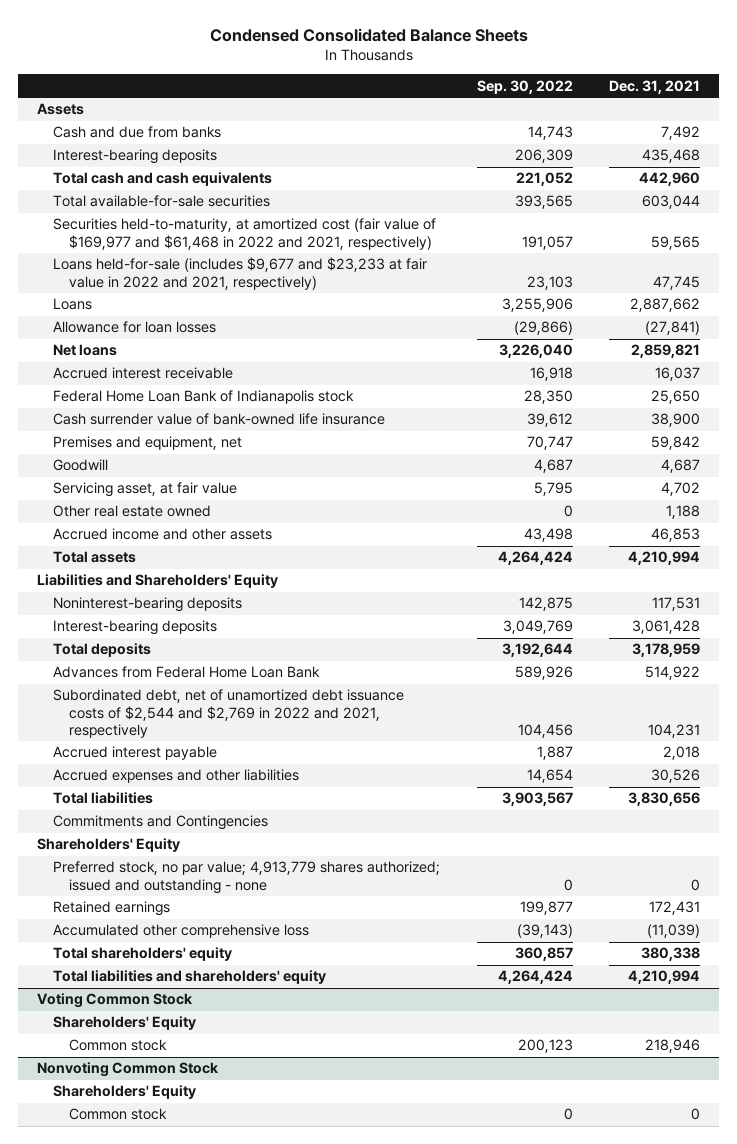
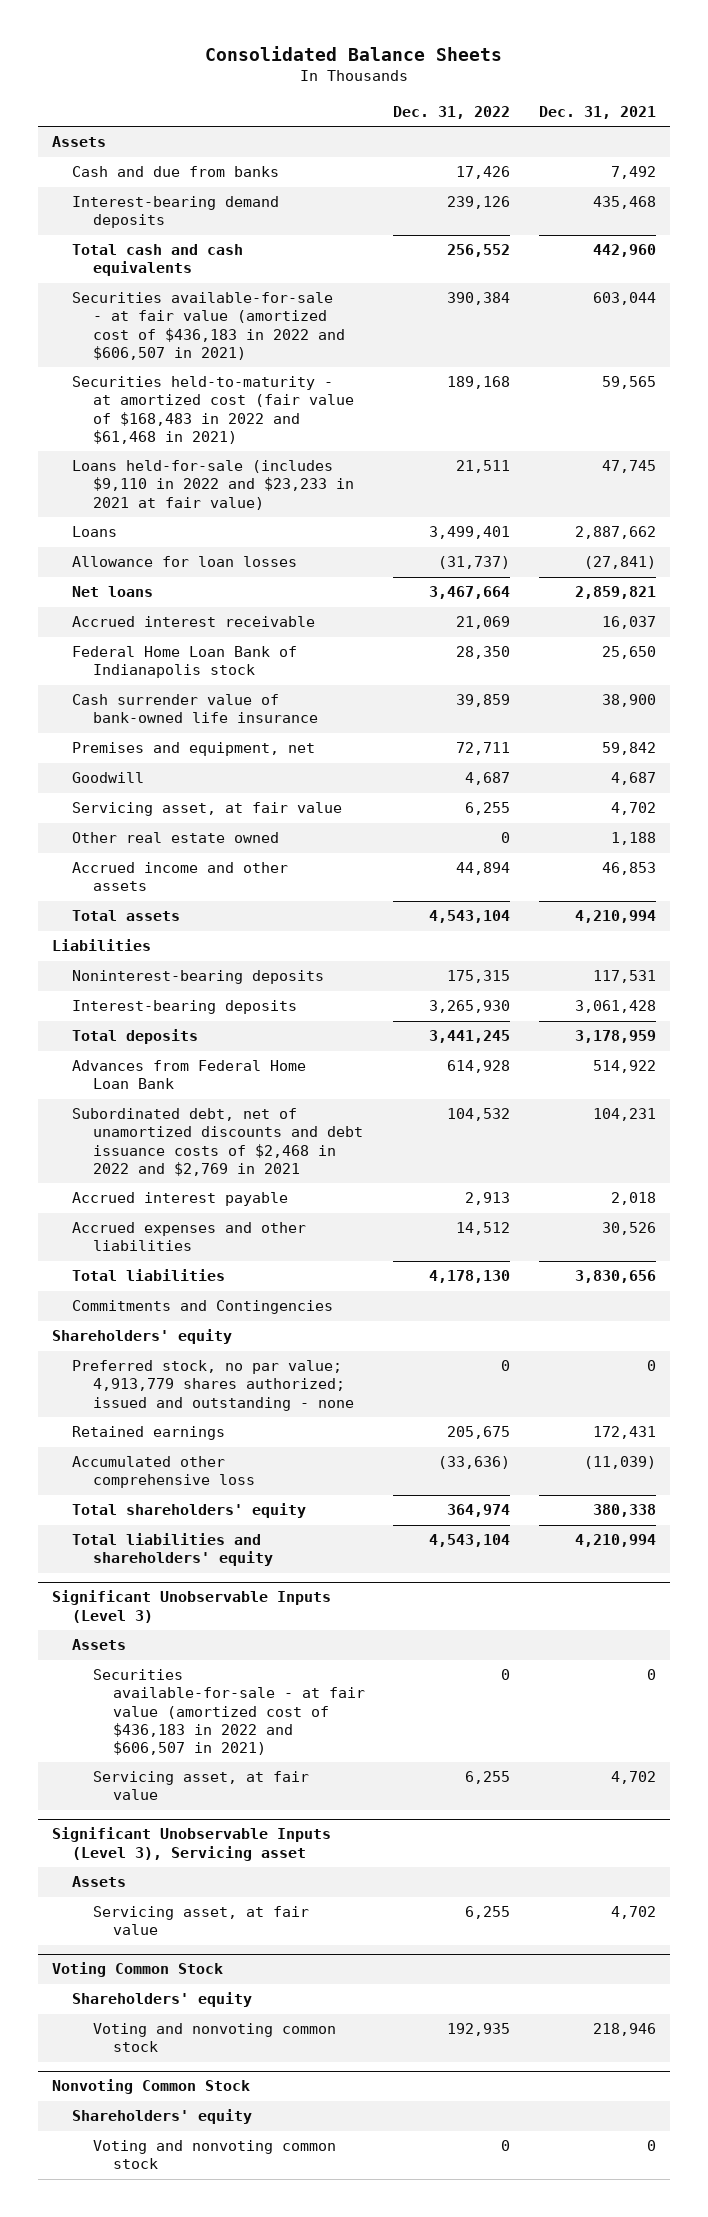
[209,27,528,42] Condensed Consolidated Balance Sheets -> [204,46,502,62] Consolidated Balance Sheets
[476,79,573,94] Sep. 30, 2022 -> none
none -> [393,105,511,119] Dec. 31, 2022
[52,149,217,165] Interest-bearing deposits -> [72,196,280,229] Interest-bearing demand deposits
[52,195,270,208] Total available-for-sale securities -> [72,292,345,360] Securities available-for-sale - at fair value (amortized cost of $436,183 in 2022 and $606,507 in 2021)
[52,218,436,250] Securities held-to-maturity, at amortized cost (fair value of $169,977 and $61,468 in 2022 and 2021, respectively) -> [72,376,354,444] Securities held-to-maturity - at amortized cost (fair value of $168,483 in 2022 and $61,468 in 2021)
[52,257,427,290] Loans held-for-sale (includes $9,677 and $23,233 at fair value in 2022 and 2021, respectively) -> [72,460,354,510] Loans held-for-sale (includes $9,110 in 2022 and $23,233 in 2021 at fair value)
[36,574,278,589] Liabilities and Shareholders' Equity -> none
none -> [51,939,151,952] Liabilities
[52,689,404,739] Subordinated debt, net of unamortized debt issuance costs of $2,544 and $2,769 in 2022 and 2021, respectively -> [72,1108,363,1176] Subordinated debt, net of unamortized discounts and debt issuance costs of $2,468 in 2022 and $2,769 in 2021
[36,838,180,853] Shareholders' Equity -> [51,1329,232,1345] Shareholders' equity
none -> [51,1590,331,1623] Significant Unobservable Inputs (Level 3)
none -> [72,1639,127,1651] Assets
none -> [92,1669,365,1755] Securities available-for-sale - at fair value (amortized cost of $436,183 in 2022 and $606,507 in 2021)
none -> [92,1771,309,1801] Servicing asset, at fair value
none -> [51,1827,331,1861] Significant Unobservable Inputs (Level 3), Servicing asset
none -> [72,1876,127,1888] Assets
none -> [92,1906,309,1936] Servicing asset, at fair value
[52,1016,196,1031] Shareholders' Equity -> [72,1992,253,2008] Shareholders' equity
[68,1039,167,1052] Common stock -> [92,2023,336,2053] Voting and nonvoting common stock
[52,1085,196,1100] Shareholders' Equity -> [72,2109,253,2125] Shareholders' equity
[68,1108,167,1121] Common stock -> [92,2140,336,2170] Voting and nonvoting common stock

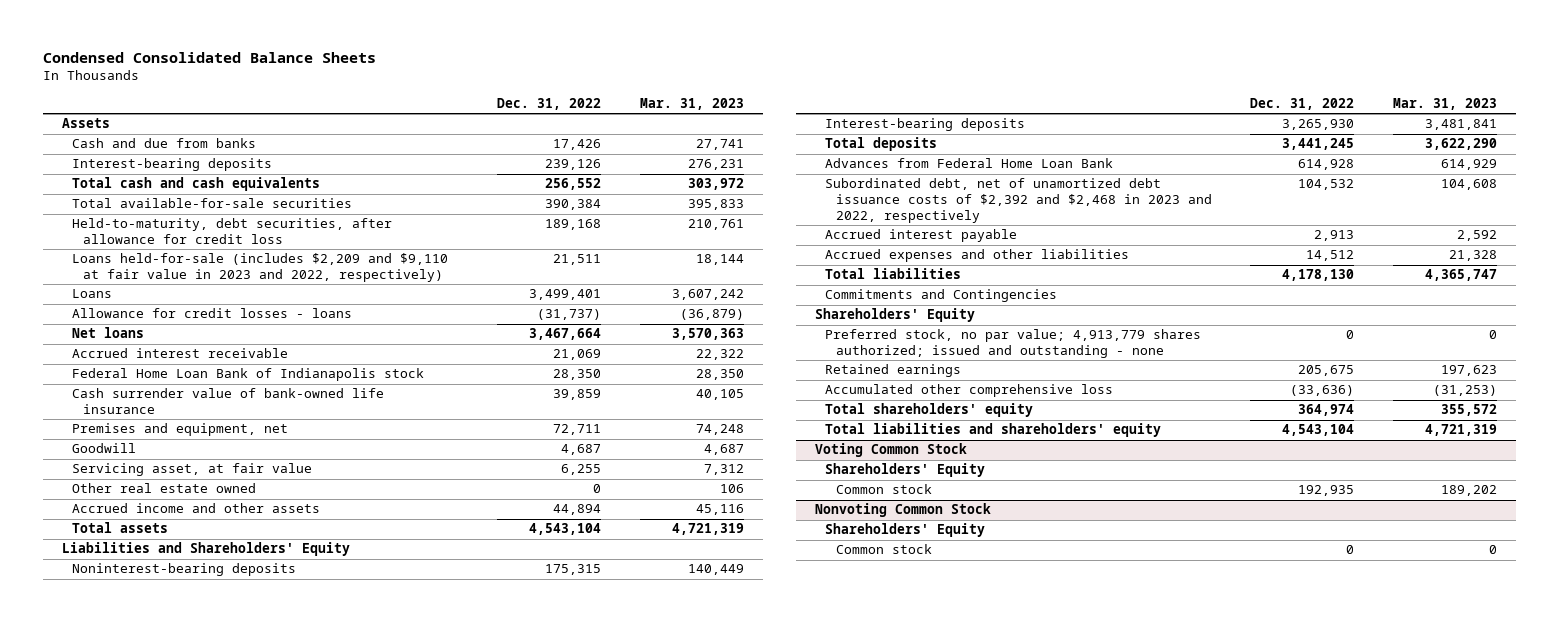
[204,46,502,62] Consolidated Balance Sheets -> [42,51,376,63] Condensed Consolidated Balance Sheets
[538,105,656,119] Dec. 31, 2021 -> none
none -> [639,98,744,111] Mar. 31, 2023
[72,196,280,229] Interest-bearing demand deposits -> [72,158,273,172] Interest-bearing deposits
[72,292,345,360] Securities available-for-sale - at fair value (amortized cost of $436,183 in 2022 and $606,507 in 2021) -> [72,198,353,209] Total available-for-sale securities
[72,376,354,444] Securities held-to-maturity - at amortized cost (fair value of $168,483 in 2022 and $61,468 in 2021) -> [72,218,393,245] Held-to-maturity, debt securities, after allowance for credit loss
[72,460,354,510] Loans held-for-sale (includes $9,110 in 2022 and $23,233 in 2021 at fair value) -> [72,253,449,283] Loans held-for-sale (includes $2,209 and $9,110 at fair value in 2023 and 2022, respectively)
[72,556,298,568] Allowance for loan losses -> [72,308,353,319] Allowance for credit losses - loans
[51,939,151,952] Liabilities -> none
none -> [61,542,350,557] Liabilities and Shareholders' Equity
[72,1108,363,1176] Subordinated debt, net of unamortized discounts and debt issuance costs of $2,468 in 2022 and $2,769 in 2021 -> [825,178,1212,224] Subordinated debt, net of unamortized debt issuance costs of $2,392 and $2,468 in 2023 and 2022, respectively
[51,1329,232,1345] Shareholders' equity -> [815,308,976,323] Shareholders' Equity
[51,1590,331,1623] Significant Unobservable Inputs (Level 3) -> none
[72,1639,127,1651] Assets -> none
[92,1669,365,1755] Securities available-for-sale - at fair value (amortized cost of $436,183 in 2022 and $606,507 in 2021) -> none
[92,1771,309,1801] Servicing asset, at fair value -> none
[51,1827,331,1861] Significant Unobservable Inputs (Level 3), Servicing asset -> none
[72,1876,127,1888] Assets -> none
[92,1906,309,1936] Servicing asset, at fair value -> none
[72,1992,253,2008] Shareholders' equity -> [825,463,986,478] Shareholders' Equity
[92,2023,336,2053] Voting and nonvoting common stock -> [835,484,932,495] Common stock
[72,2109,253,2125] Shareholders' equity -> [825,523,986,538] Shareholders' Equity
[92,2140,336,2170] Voting and nonvoting common stock -> [835,544,932,555] Common stock

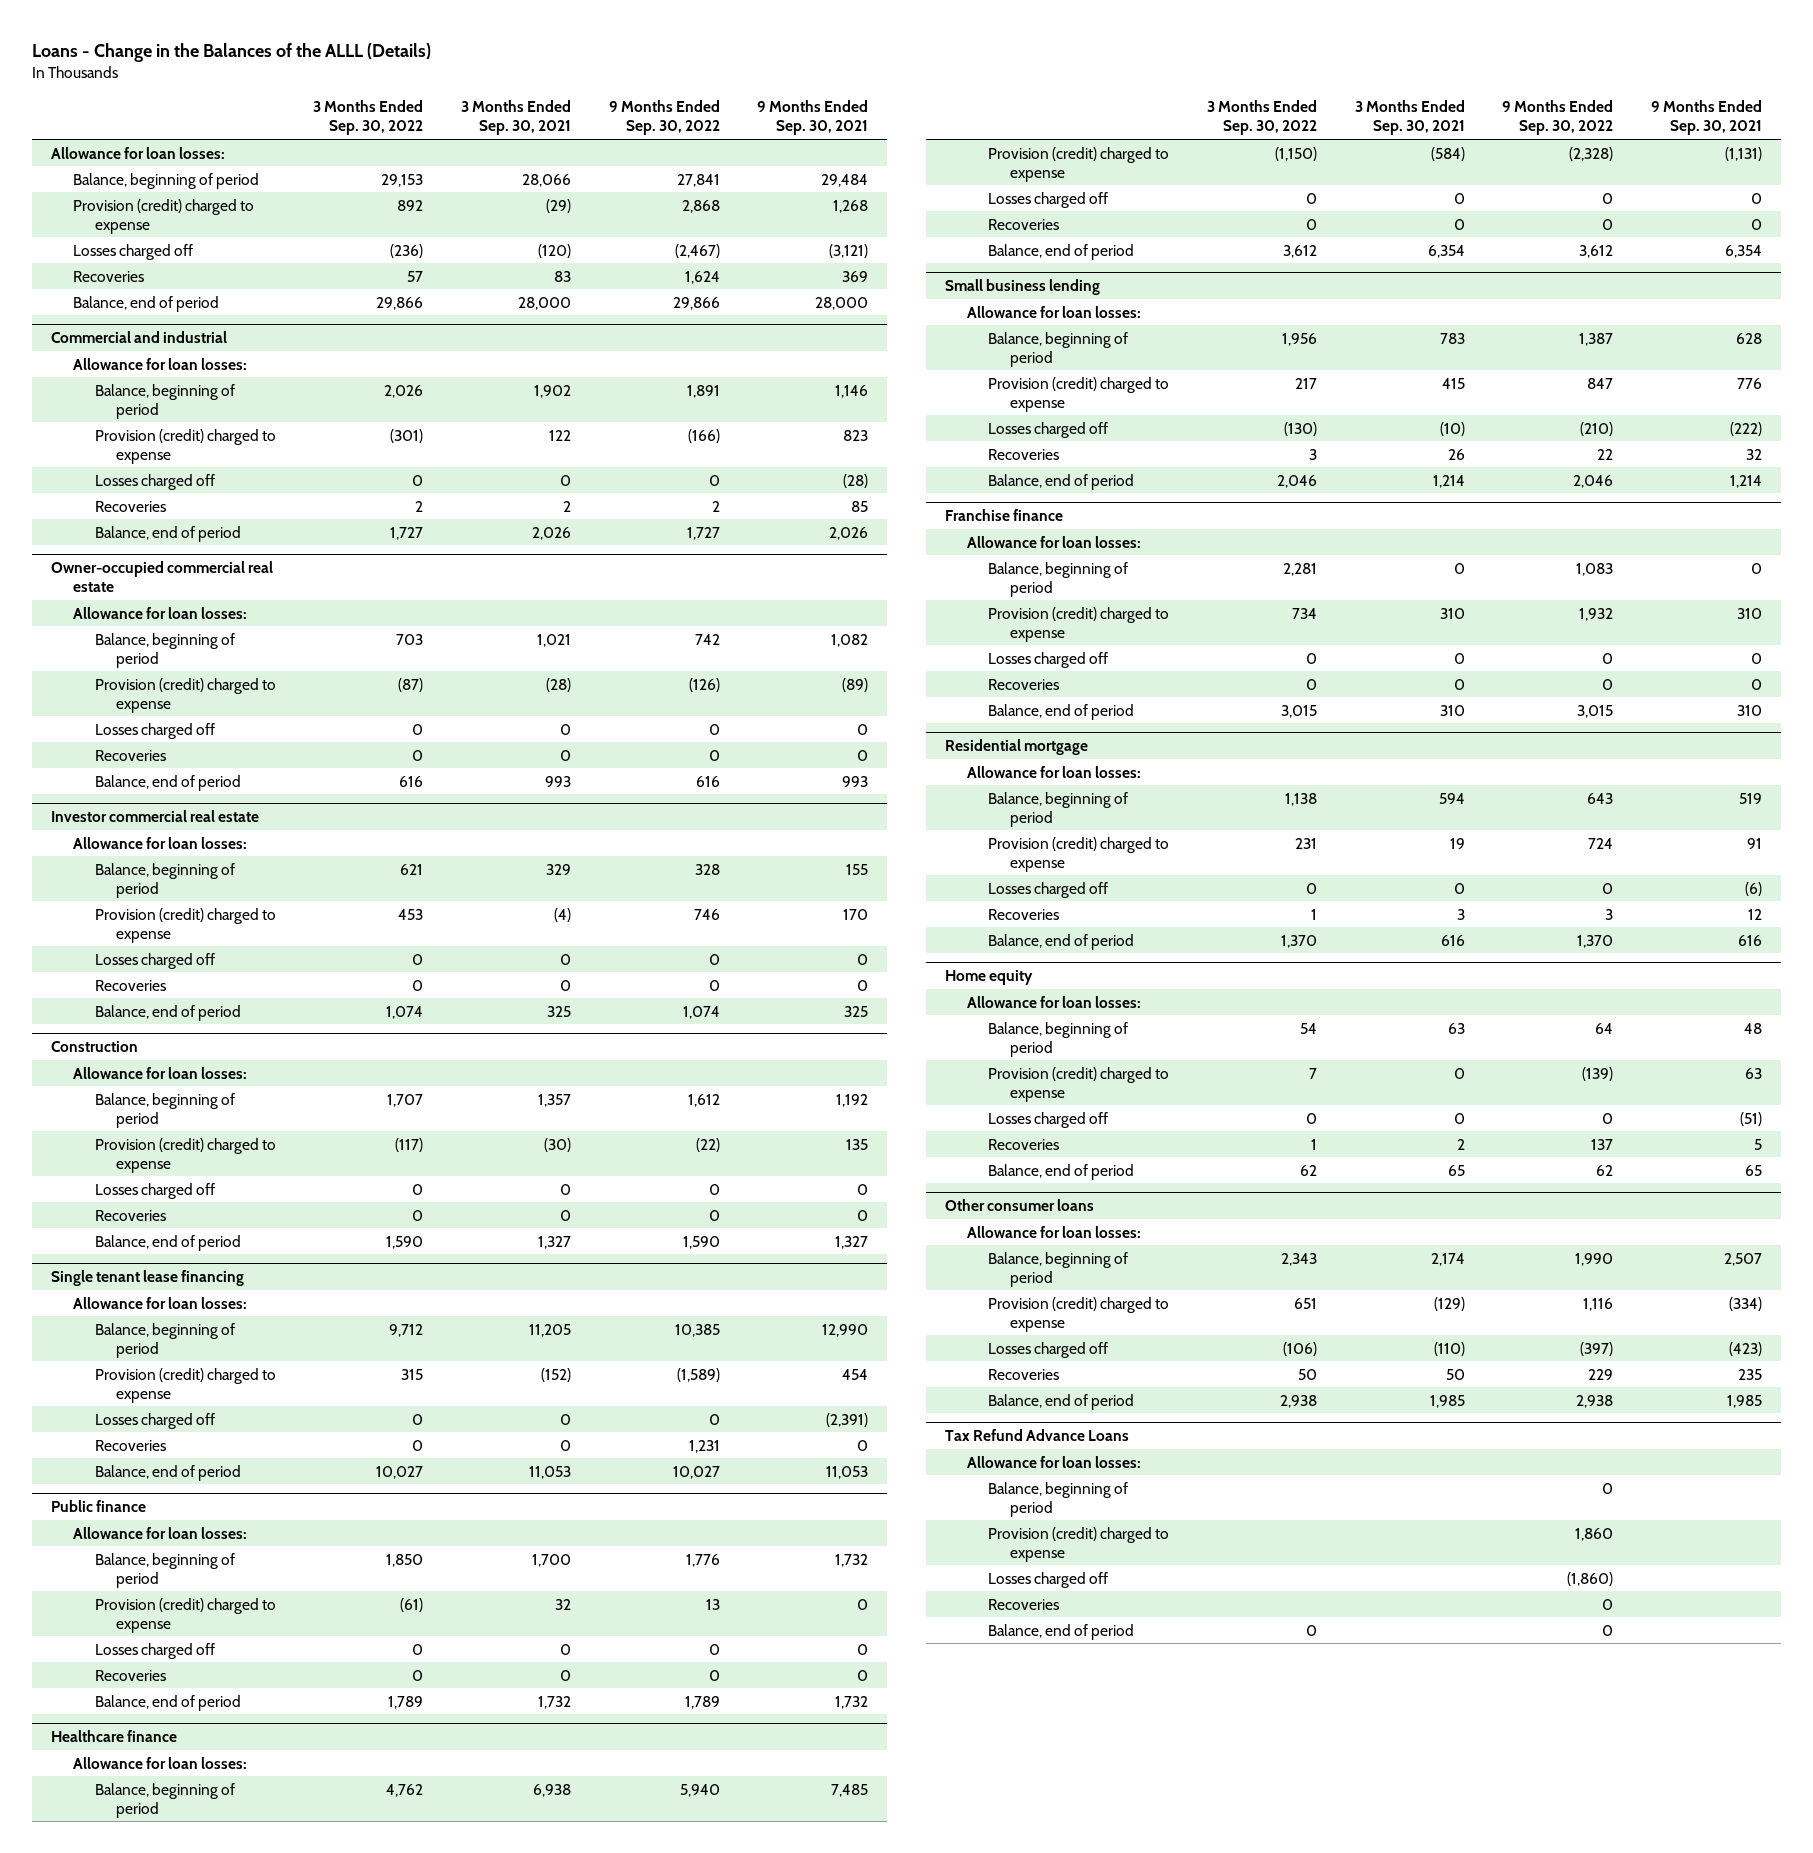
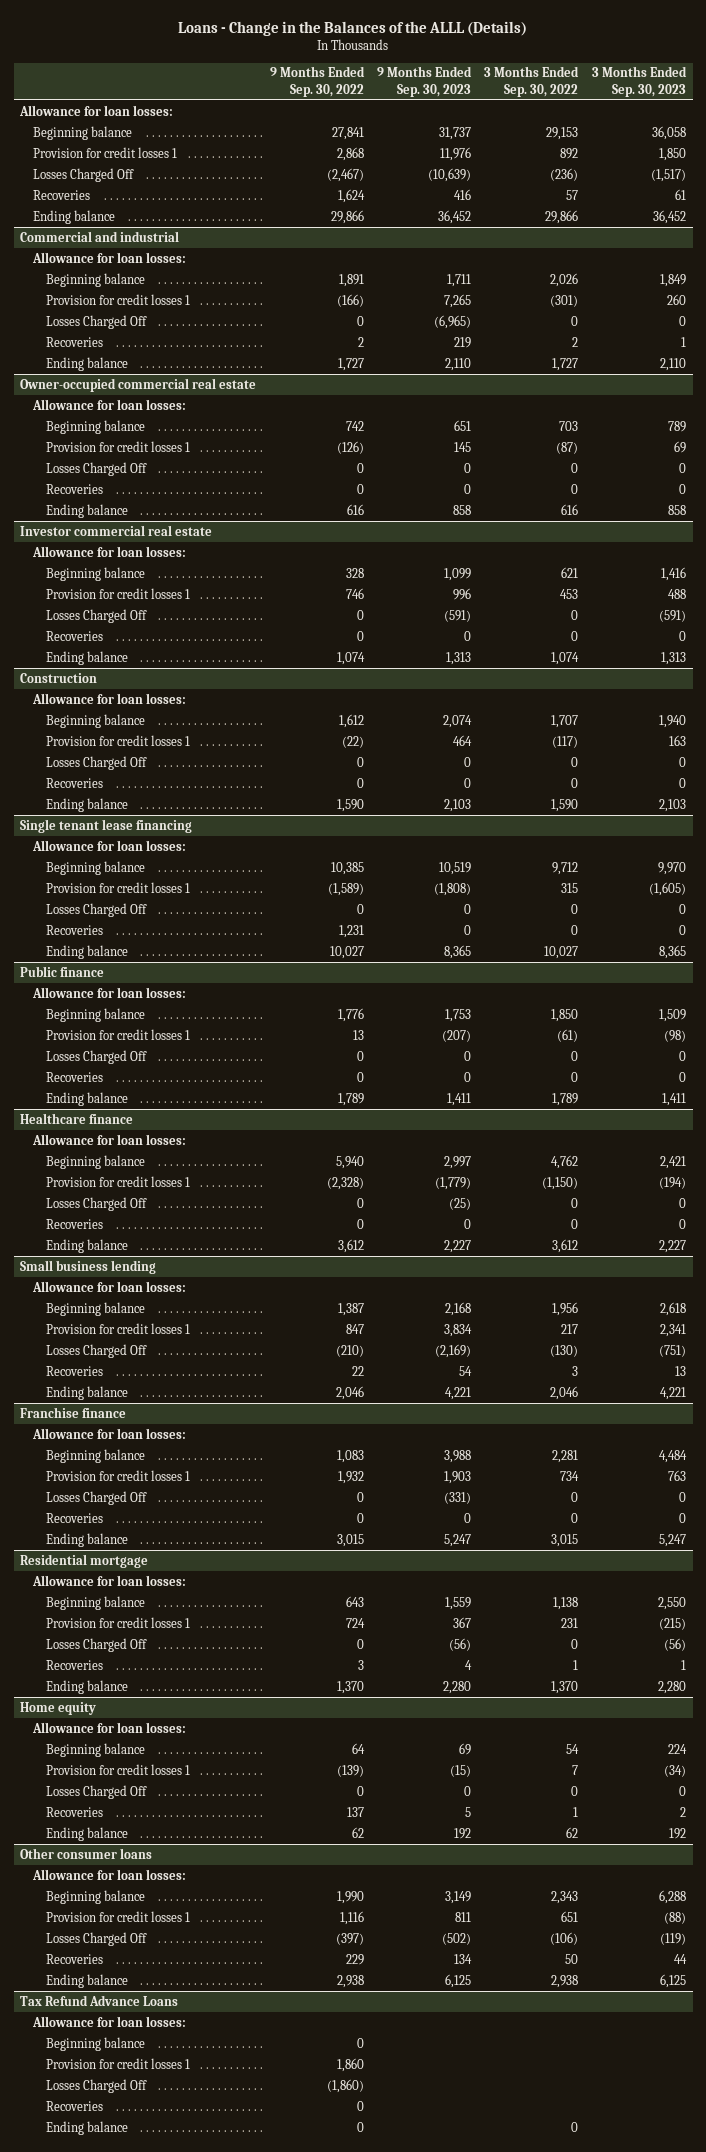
[460,100,571,136] 3 Months Ended Sep. 30, 2021 -> none
[757,100,869,136] 9 Months Ended Sep. 30, 2021 -> none
none -> [377,66,473,97] 9 Months Ended Sep. 30, 2023
none -> [591,66,687,97] 3 Months Ended Sep. 30, 2023
[72,172,259,189] Balance, beginning of period -> [33,125,133,140] Beginning balance
[72,198,254,234] Provision (credit) charged to expense -> [33,146,178,158] Provision for credit losses 1
[72,243,193,260] Losses charged off -> [33,167,135,182] Losses Charged Off
[72,295,219,312] Balance, end of period -> [33,209,116,224] Ending balance
[94,383,235,419] Balance, beginning of period -> [45,272,145,287] Beginning balance
[94,428,276,464] Provision (credit) charged to expense -> [45,293,190,305] Provision for credit losses 1
[94,473,215,490] Losses charged off -> [45,314,147,329] Losses Charged Off
[94,525,241,542] Balance, end of period -> [45,356,128,371] Ending balance
[94,632,235,668] Balance, beginning of period -> [45,419,145,434] Beginning balance
[94,677,276,713] Provision (credit) charged to expense -> [45,440,190,452] Provision for credit losses 1
[94,722,215,739] Losses charged off -> [45,461,147,476] Losses Charged Off
[94,774,241,791] Balance, end of period -> [45,503,128,518] Ending balance
[94,862,235,898] Balance, beginning of period -> [45,566,145,581] Beginning balance
[94,907,276,943] Provision (credit) charged to expense -> [45,587,190,599] Provision for credit losses 1
[94,952,215,969] Losses charged off -> [45,608,147,623] Losses Charged Off
[94,1004,241,1021] Balance, end of period -> [45,650,128,665] Ending balance
[94,1092,235,1128] Balance, beginning of period -> [45,713,145,728] Beginning balance
[94,1137,276,1173] Provision (credit) charged to expense -> [45,734,190,746] Provision for credit losses 1
[94,1182,215,1199] Losses charged off -> [45,755,147,770] Losses Charged Off
[94,1234,241,1251] Balance, end of period -> [45,797,128,812] Ending balance
[94,1322,235,1358] Balance, beginning of period -> [45,860,145,875] Beginning balance
[94,1367,276,1403] Provision (credit) charged to expense -> [45,881,190,893] Provision for credit losses 1
[94,1412,215,1429] Losses charged off -> [45,902,147,917] Losses Charged Off
[94,1464,241,1481] Balance, end of period -> [45,944,128,959] Ending balance
[94,1552,235,1588] Balance, beginning of period -> [45,1007,145,1022] Beginning balance
[94,1597,276,1633] Provision (credit) charged to expense -> [45,1028,190,1040] Provision for credit losses 1
[94,1642,215,1659] Losses charged off -> [45,1049,147,1064] Losses Charged Off
[94,1694,241,1711] Balance, end of period -> [45,1091,128,1106] Ending balance
[94,1782,235,1818] Balance, beginning of period -> [45,1154,145,1169] Beginning balance
[988,146,1170,182] Provision (credit) charged to expense -> [45,1175,190,1187] Provision for credit losses 1
[988,191,1109,208] Losses charged off -> [45,1196,147,1211] Losses Charged Off
[988,243,1135,260] Balance, end of period -> [45,1238,128,1253] Ending balance
[988,331,1129,367] Balance, beginning of period -> [45,1301,145,1316] Beginning balance
[988,376,1170,412] Provision (credit) charged to expense -> [45,1322,190,1334] Provision for credit losses 1
[988,421,1109,438] Losses charged off -> [45,1343,147,1358] Losses Charged Off
[988,473,1135,490] Balance, end of period -> [45,1385,128,1400] Ending balance
[988,561,1129,597] Balance, beginning of period -> [45,1448,145,1463] Beginning balance
[988,606,1170,642] Provision (credit) charged to expense -> [45,1469,190,1481] Provision for credit losses 1
[988,651,1109,668] Losses charged off -> [45,1490,147,1505] Losses Charged Off
[988,703,1135,720] Balance, end of period -> [45,1532,128,1547] Ending balance
[988,791,1129,827] Balance, beginning of period -> [45,1595,145,1610] Beginning balance
[988,836,1170,872] Provision (credit) charged to expense -> [45,1616,190,1628] Provision for credit losses 1
[988,881,1109,898] Losses charged off -> [45,1637,147,1652] Losses Charged Off
[988,933,1135,950] Balance, end of period -> [45,1679,128,1694] Ending balance
[988,1021,1129,1057] Balance, beginning of period -> [45,1742,145,1757] Beginning balance
[988,1066,1170,1102] Provision (credit) charged to expense -> [45,1763,190,1775] Provision for credit losses 1
[988,1111,1109,1128] Losses charged off -> [45,1784,147,1799] Losses Charged Off
[988,1163,1135,1180] Balance, end of period -> [45,1826,128,1841] Ending balance
[988,1251,1129,1287] Balance, beginning of period -> [45,1889,145,1904] Beginning balance
[988,1296,1170,1332] Provision (credit) charged to expense -> [45,1910,190,1922] Provision for credit losses 1
[988,1341,1109,1358] Losses charged off -> [45,1931,147,1946] Losses Charged Off
[988,1393,1135,1410] Balance, end of period -> [45,1973,128,1988] Ending balance
[988,1481,1129,1517] Balance, beginning of period -> [45,2036,145,2051] Beginning balance
[988,1526,1170,1562] Provision (credit) charged to expense -> [45,2057,190,2069] Provision for credit losses 1
[988,1571,1109,1588] Losses charged off -> [45,2078,147,2093] Losses Charged Off
[988,1623,1135,1640] Balance, end of period -> none
none -> [45,2120,128,2135] Ending balance

